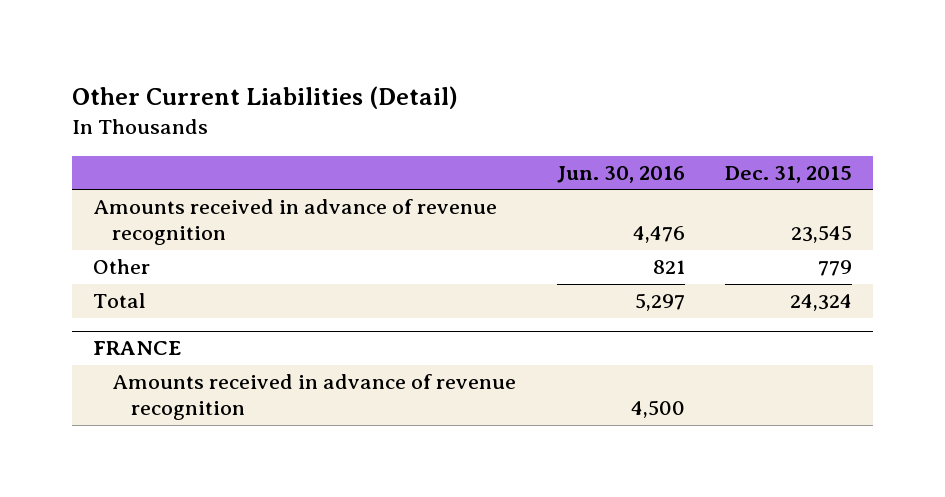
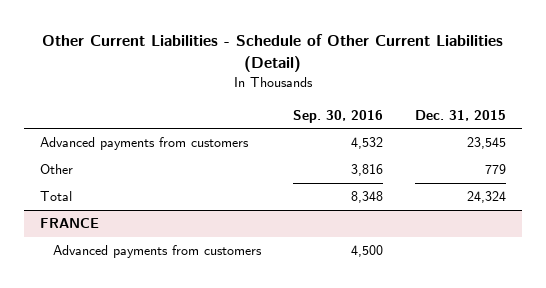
[72,86,459,110] Other Current Liabilities (Detail) -> [42,34,504,72] Other Current Liabilities - Schedule of Other Current Liabilities (Detail)
[556,165,685,183] Jun. 30, 2016 -> none
none -> [292,109,383,123] Sep. 30, 2016
[92,199,497,246] Amounts received in advance of revenue recognition -> [40,137,250,151] Advanced payments from customers
[112,374,517,421] Amounts received in advance of revenue recognition -> [52,245,262,259] Advanced payments from customers

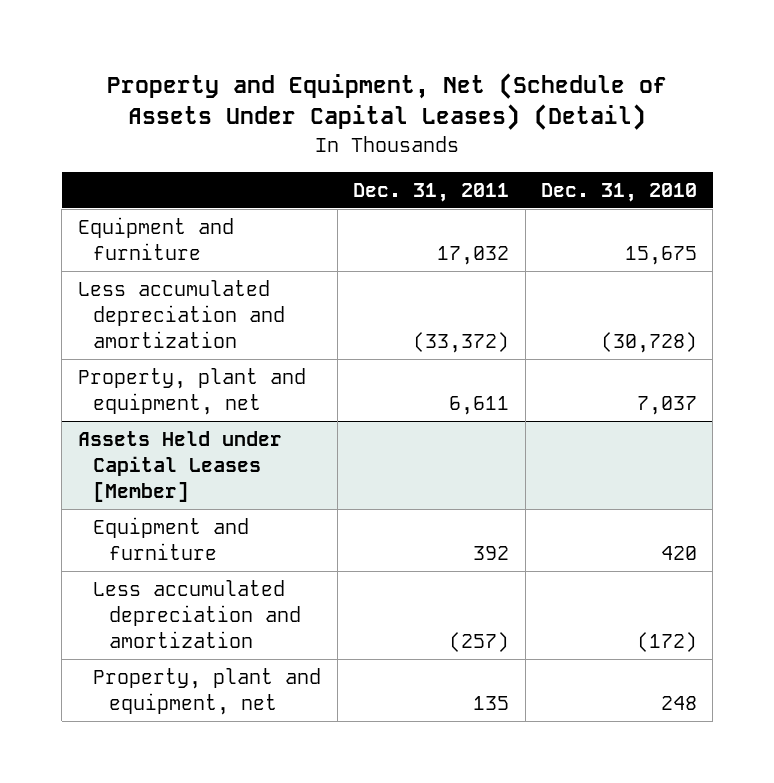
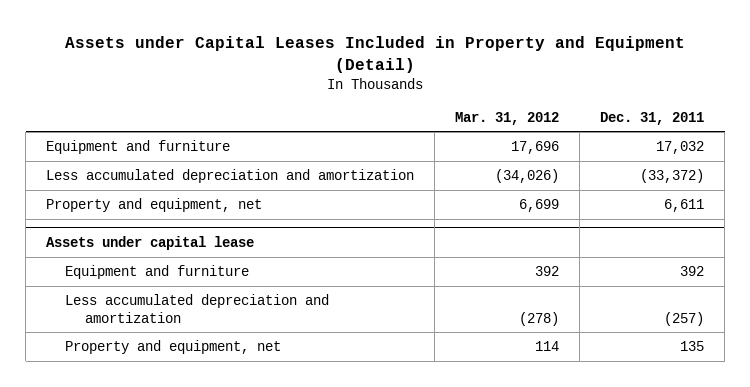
[107,72,668,131] Property and Equipment, Net (Schedule of Assets Under Capital Leases) (Detail) -> [65,35,686,73] Assets under Capital Leases Included in Property and Equipment (Detail)
[540,182,697,202] Dec. 31, 2010 -> none
none -> [455,111,560,125] Mar. 31, 2012
[77,431,282,503] Assets Held under Capital Leases [Member] -> none
[77,368,306,416] Property, plant and equipment, net -> [46,198,263,213] Property and equipment, net
none -> [46,235,255,250] Assets under capital lease
[93,668,322,716] Property, plant and equipment, net -> [65,340,282,355] Property and equipment, net

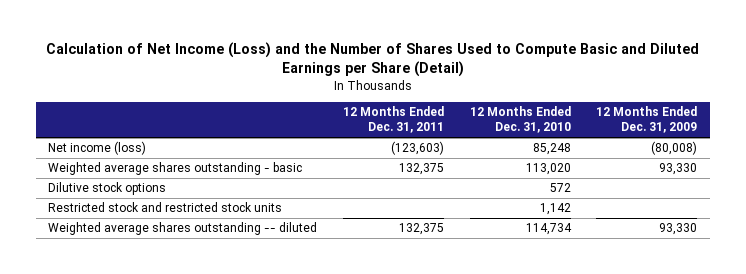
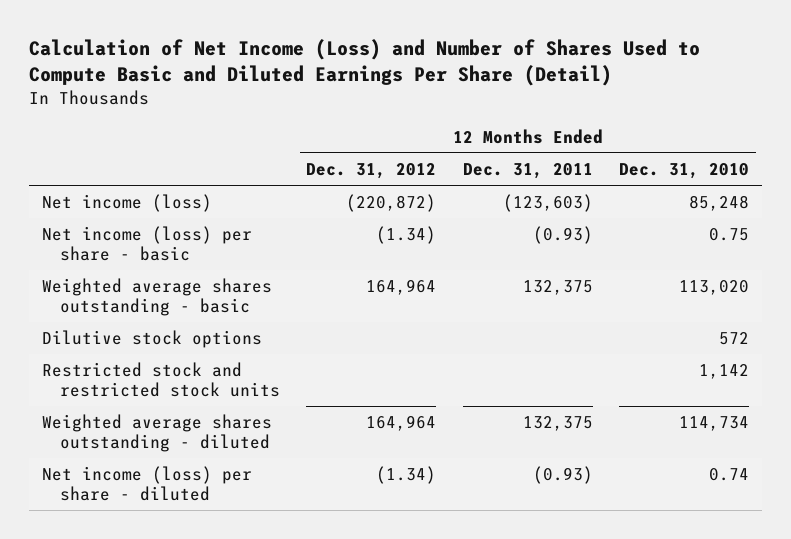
[45,42,699,78] Calculation of Net Income (Loss) and the Number of Shares Used to Compute Basic and Diluted Earnings per Share (Detail) -> [28,38,700,87] Calculation of Net Income (Loss) and Number of Shares Used to Compute Basic and Diluted Earnings Per Share (Detail)
[596,106,698,134] 12 Months Ended Dec. 31, 2009 -> none
none -> [306,162,437,179] Dec. 31, 2012
none -> [41,225,252,262] Net income (loss) per share - basic
[48,222,318,236] Weighted average shares outstanding -- diluted -> [41,413,272,453] Weighted average shares outstanding - diluted
none -> [41,465,252,502] Net income (loss) per share - diluted

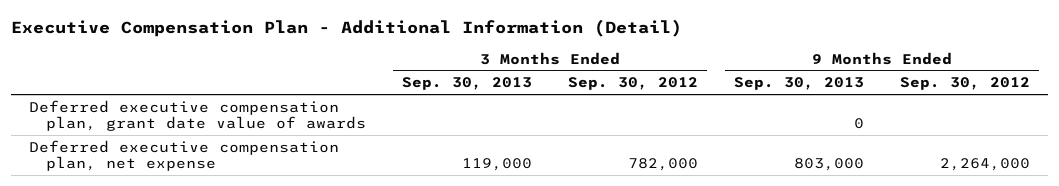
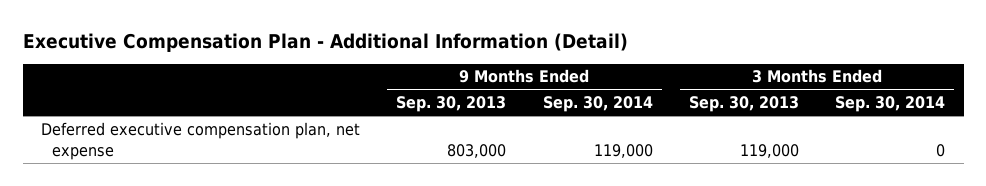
[568,77,699,91] Sep. 30, 2012 -> none
[900,77,1031,91] Sep. 30, 2012 -> none
none -> [542,96,653,113] Sep. 30, 2014
none -> [835,96,946,113] Sep. 30, 2014
[29,99,367,132] Deferred executive compensation plan, grant date value of awards -> none

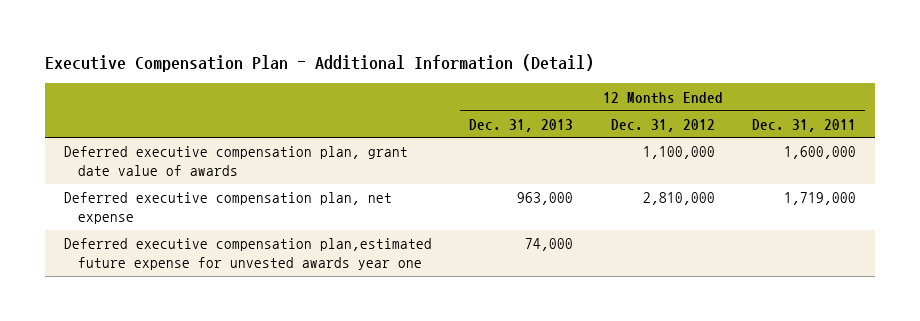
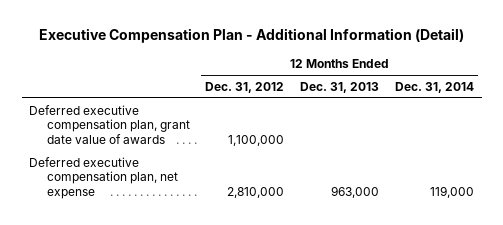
[752,118,857,132] Dec. 31, 2011 -> none
none -> [394,81,474,93] Dec. 31, 2014
[63,238,432,270] Deferred executive compensation plan,estimated future expense for unvested awards year one -> none

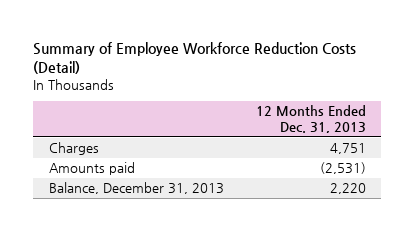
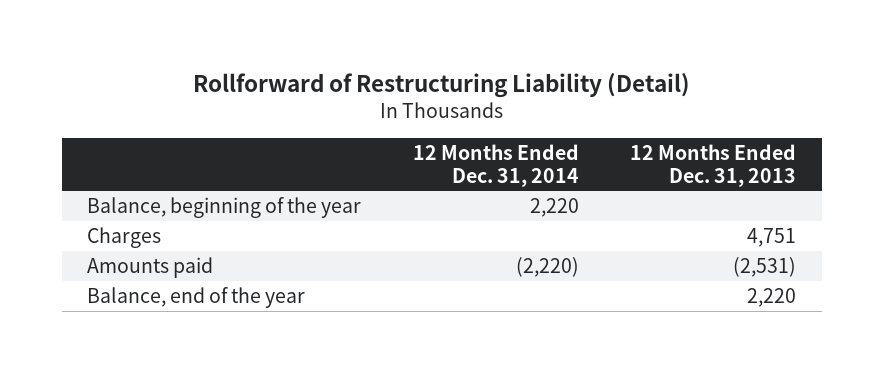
[33,41,357,74] Summary of Employee Workforce Reduction Costs (Detail) -> [192,72,690,98] Rollforward of Restructuring Liability (Detail)
none -> [412,143,579,187] 12 Months Ended Dec. 31, 2014
none -> [87,196,362,218] Balance, beginning of the year
[49,182,225,195] Balance, December 31, 2013 -> [87,286,306,308] Balance, end of the year

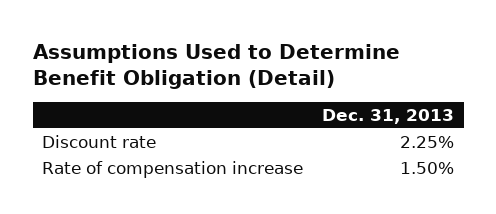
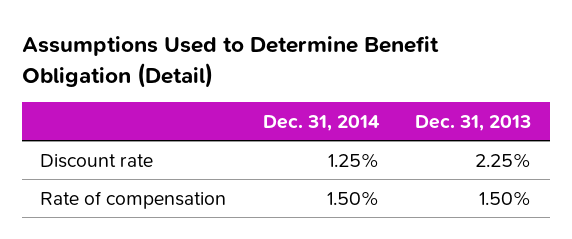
none -> [262,114,380,131] Dec. 31, 2014
[42,161,304,179] Rate of compensation increase -> [40,190,227,209] Rate of compensation

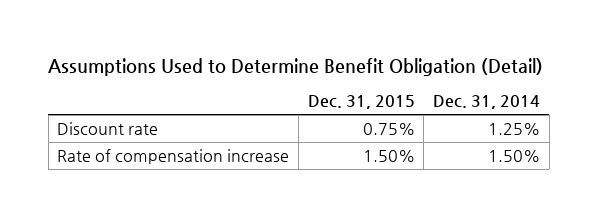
[415,114,532,131] Dec. 31, 2013 -> none
none -> [307,95,415,110] Dec. 31, 2015
[40,190,227,209] Rate of compensation -> [57,148,290,164] Rate of compensation increase

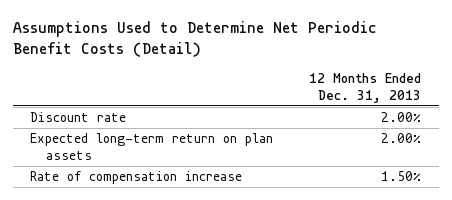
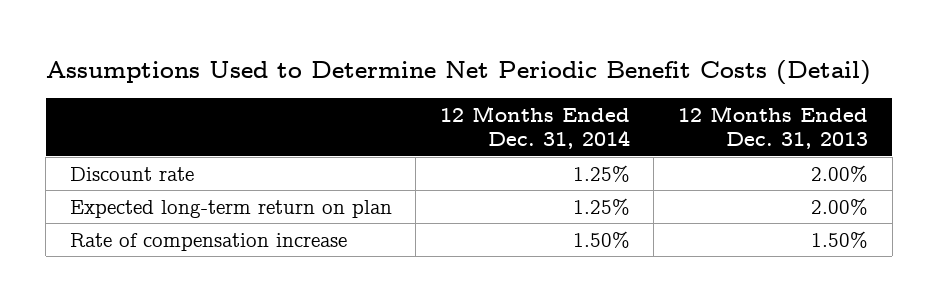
none -> [439,105,630,150] 12 Months Ended Dec. 31, 2014
[30,133,274,160] Expected long-term return on plan assets -> [69,199,392,218] Expected long-term return on plan

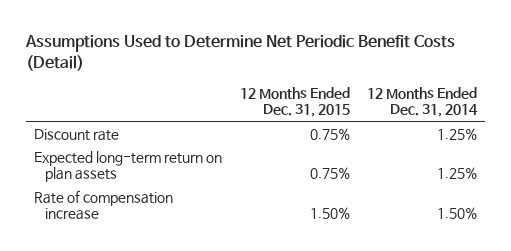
[677,105,868,150] 12 Months Ended Dec. 31, 2013 -> none
none -> [239,86,350,118] 12 Months Ended Dec. 31, 2015
[69,199,392,218] Expected long-term return on plan -> [34,150,223,183] Expected long-term return on plan assets

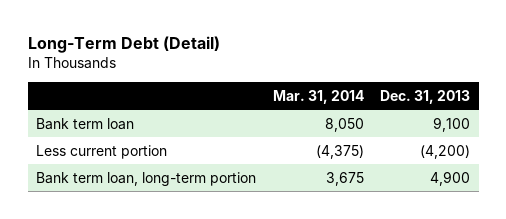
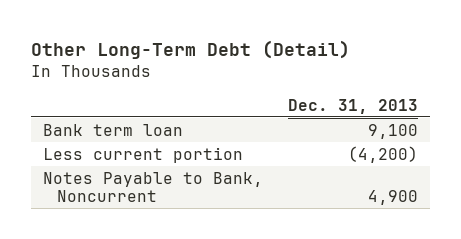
[27,36,220,54] Long-Term Debt (Detail) -> [31,39,351,59] Other Long-Term Debt (Detail)
[272,89,364,104] Mar. 31, 2014 -> none
[35,171,256,186] Bank term loan, long-term portion -> none
none -> [43,171,264,203] Notes Payable to Bank, Noncurrent

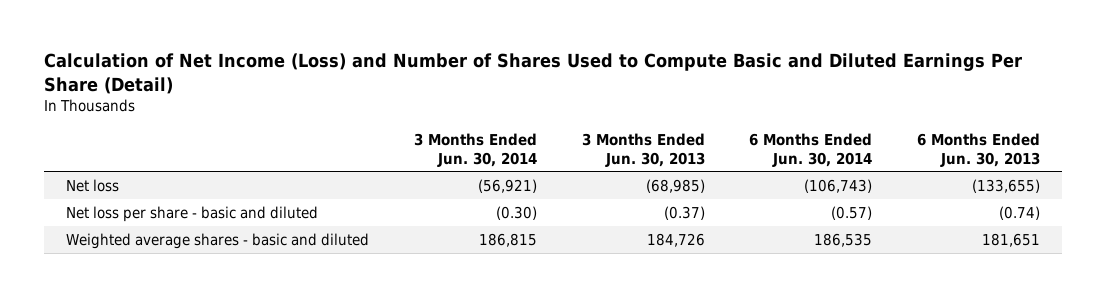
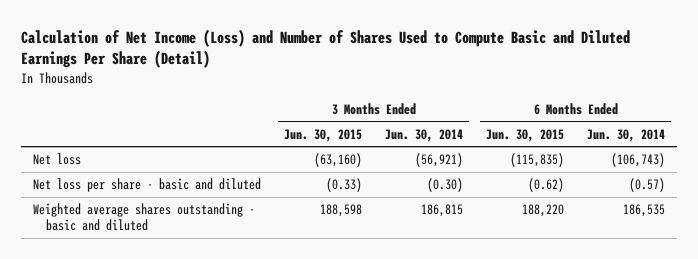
[581,132,705,167] 3 Months Ended Jun. 30, 2013 -> none
[916,132,1040,167] 6 Months Ended Jun. 30, 2013 -> none
none -> [284,128,363,142] Jun. 30, 2015
none -> [486,128,565,142] Jun. 30, 2015
[66,232,370,249] Weighted average shares - basic and diluted -> [32,203,255,232] Weighted average shares outstanding - basic and diluted

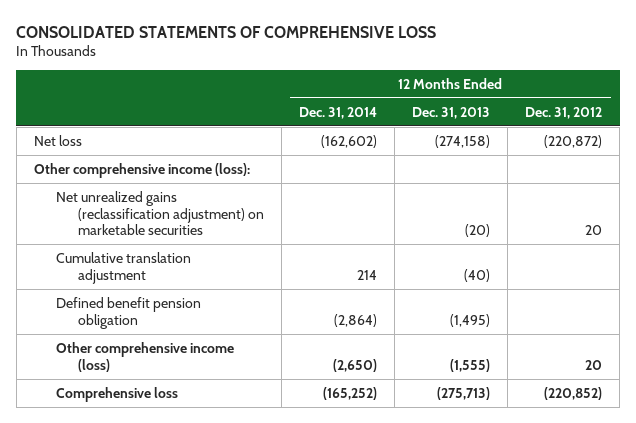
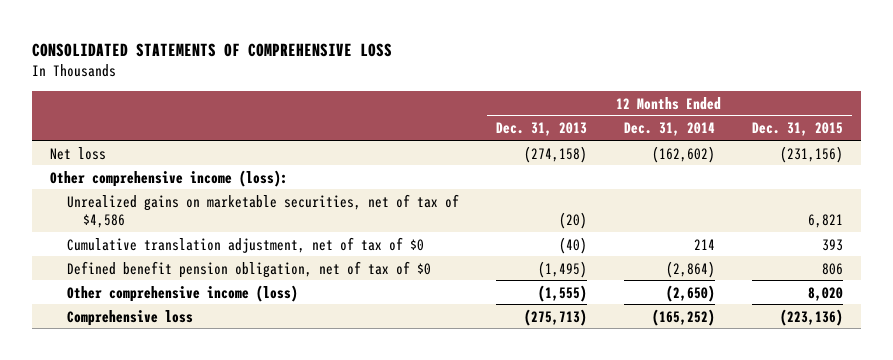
[524,106,602,119] Dec. 31, 2012 -> none
none -> [751,122,843,137] Dec. 31, 2015
[55,190,264,236] Net unrealized gains (reclassification adjustment) on marketable securities -> [66,193,459,229] Unrealized gains on marketable securities, net of tax of $4,586
[55,251,191,284] Cumulative translation adjustment -> [66,236,424,253] Cumulative translation adjustment, net of tax of $0
[55,296,201,329] Defined benefit pension obligation -> [66,260,431,278] Defined benefit pension obligation, net of tax of $0

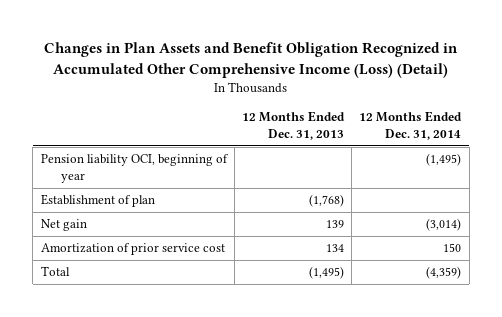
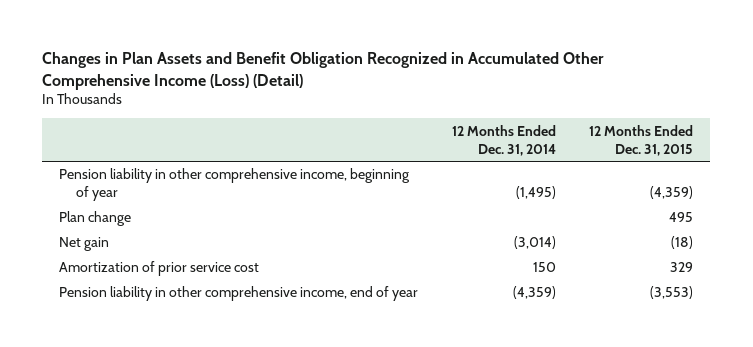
[242,111,346,141] 12 Months Ended Dec. 31, 2013 -> none
none -> [589,124,694,156] 12 Months Ended Dec. 31, 2015
[40,154,229,184] Pension liability OCI, beginning of year -> [59,168,411,202] Pension liability in other comprehensive income, beginning of year
[40,194,155,208] Establishment of plan -> [59,211,132,227] Plan change
[40,266,70,277] Total -> [59,286,419,302] Pension liability in other comprehensive income, end of year

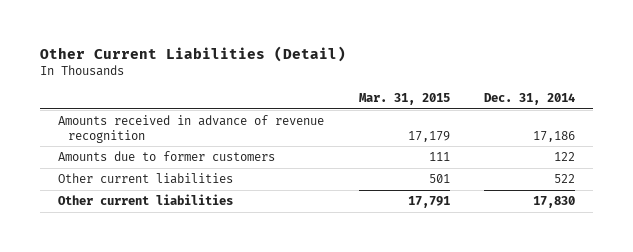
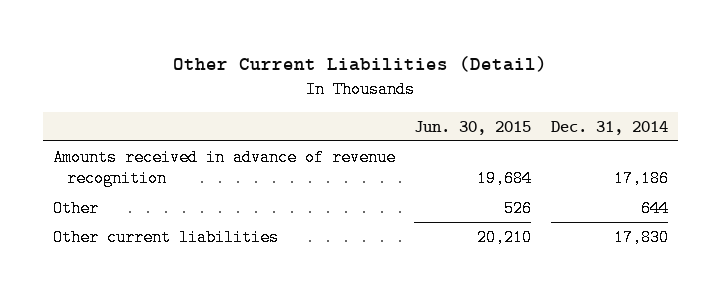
[358,93,450,106] Mar. 31, 2015 -> none
none -> [414,120,532,135] Jun. 30, 2015
[57,150,275,161] Amounts due to former customers -> none
[57,172,233,184] Other current liabilities -> [52,200,99,218] Other
[554,173,576,183] 522 -> [640,200,669,218] 644

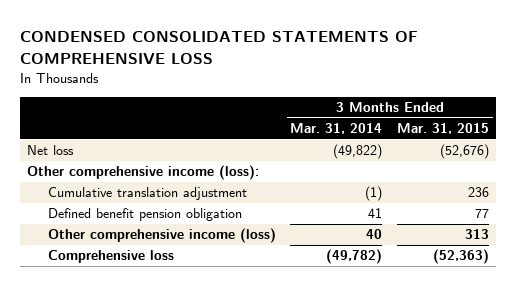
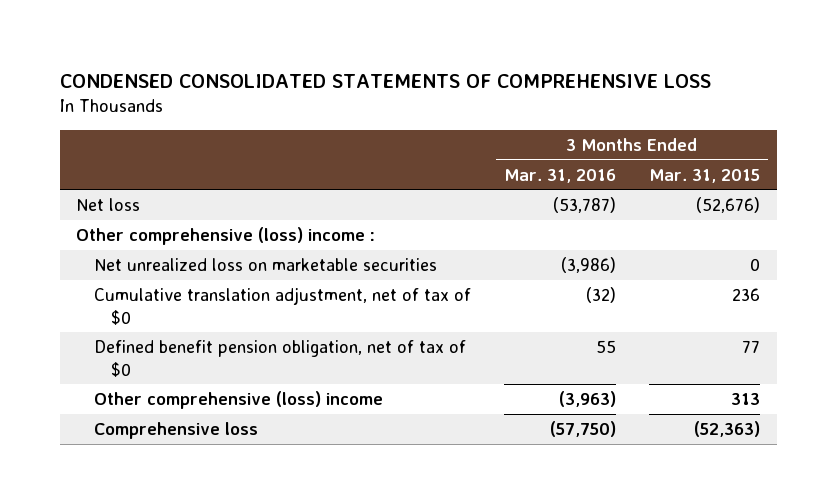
[290,122,383,134] Mar. 31, 2014 -> none
none -> [503,168,616,183] Mar. 31, 2016
[27,165,260,181] Other comprehensive income (loss): -> [76,226,376,245] Other comprehensive (loss) income :
none -> [93,257,437,271] Net unrealized loss on marketable securities
[48,187,248,201] Cumulative translation adjustment -> [93,286,471,325] Cumulative translation adjustment, net of tax of $0
[48,208,243,222] Defined benefit pension obligation -> [93,339,466,377] Defined benefit pension obligation, net of tax of $0
[48,228,277,244] Other comprehensive income (loss) -> [93,390,383,409] Other comprehensive (loss) income

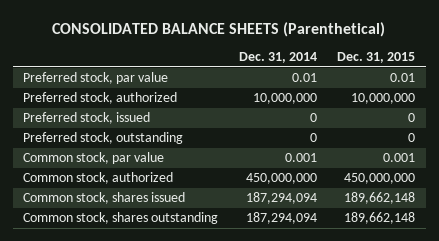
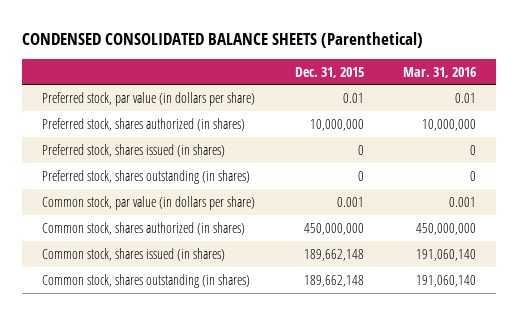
[52,21,386,37] CONSOLIDATED BALANCE SHEETS (Parenthetical) -> [22,31,424,48] CONDENSED CONSOLIDATED BALANCE SHEETS (Parenthetical)
[238,52,317,64] Dec. 31, 2014 -> none
none -> [403,66,477,78] Mar. 31, 2016
[23,72,169,85] Preferred stock, par value -> [42,91,256,106] Preferred stock, par value (in dollars per share)
[23,92,178,105] Preferred stock, authorized -> [42,117,246,131] Preferred stock, shares authorized (in shares)
[23,112,151,125] Preferred stock, issued -> [42,143,226,157] Preferred stock, shares issued (in shares)
[23,132,184,145] Preferred stock, outstanding -> [42,169,251,184] Preferred stock, shares outstanding (in shares)
[23,152,165,165] Common stock, par value -> [42,195,256,210] Common stock, par value (in dollars per share)
[23,172,174,185] Common stock, authorized -> [42,221,246,235] Common stock, shares authorized (in shares)
[23,192,186,205] Common stock, shares issued -> [42,247,226,261] Common stock, shares issued (in shares)
[23,212,219,225] Common stock, shares outstanding -> [42,273,251,288] Common stock, shares outstanding (in shares)

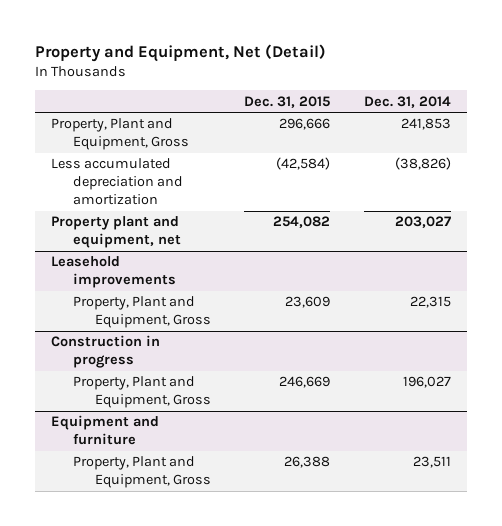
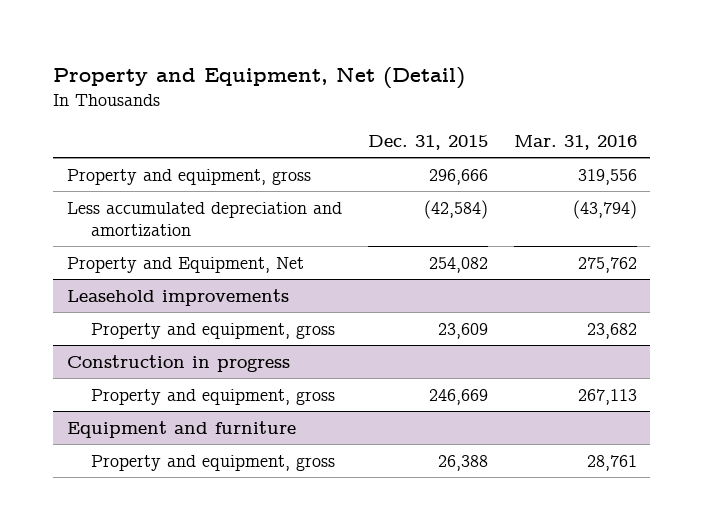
[363,95,451,108] Dec. 31, 2014 -> none
none -> [514,135,638,151] Mar. 31, 2016
[51,118,190,151] Property, Plant and Equipment, Gross -> [66,168,311,185] Property and equipment, gross
[51,216,182,249] Property plant and equipment, net -> [66,256,304,273] Property and Equipment, Net
[73,296,211,329] Property, Plant and Equipment, Gross -> [90,322,335,339] Property and equipment, gross
[73,376,211,409] Property, Plant and Equipment, Gross -> [90,388,335,405] Property and equipment, gross
[73,456,211,489] Property, Plant and Equipment, Gross -> [90,454,335,471] Property and equipment, gross

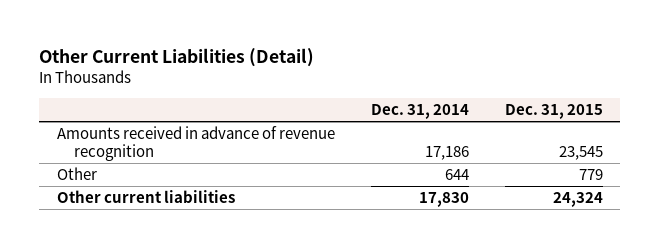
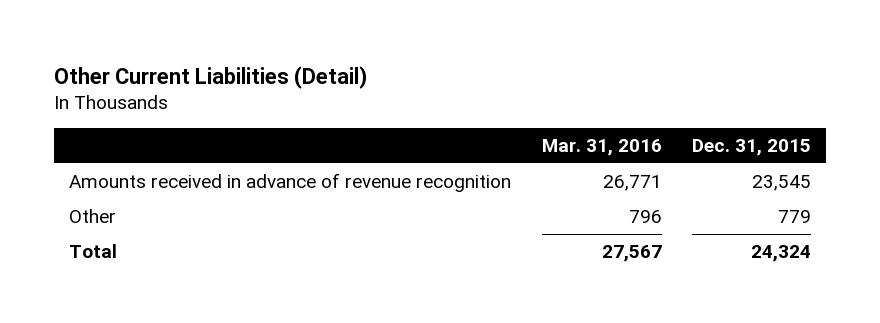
[370,104,469,120] Dec. 31, 2014 -> none
none -> [541,138,662,156] Mar. 31, 2016
[57,189,236,203] Other current liabilities -> [69,244,118,259] Total

